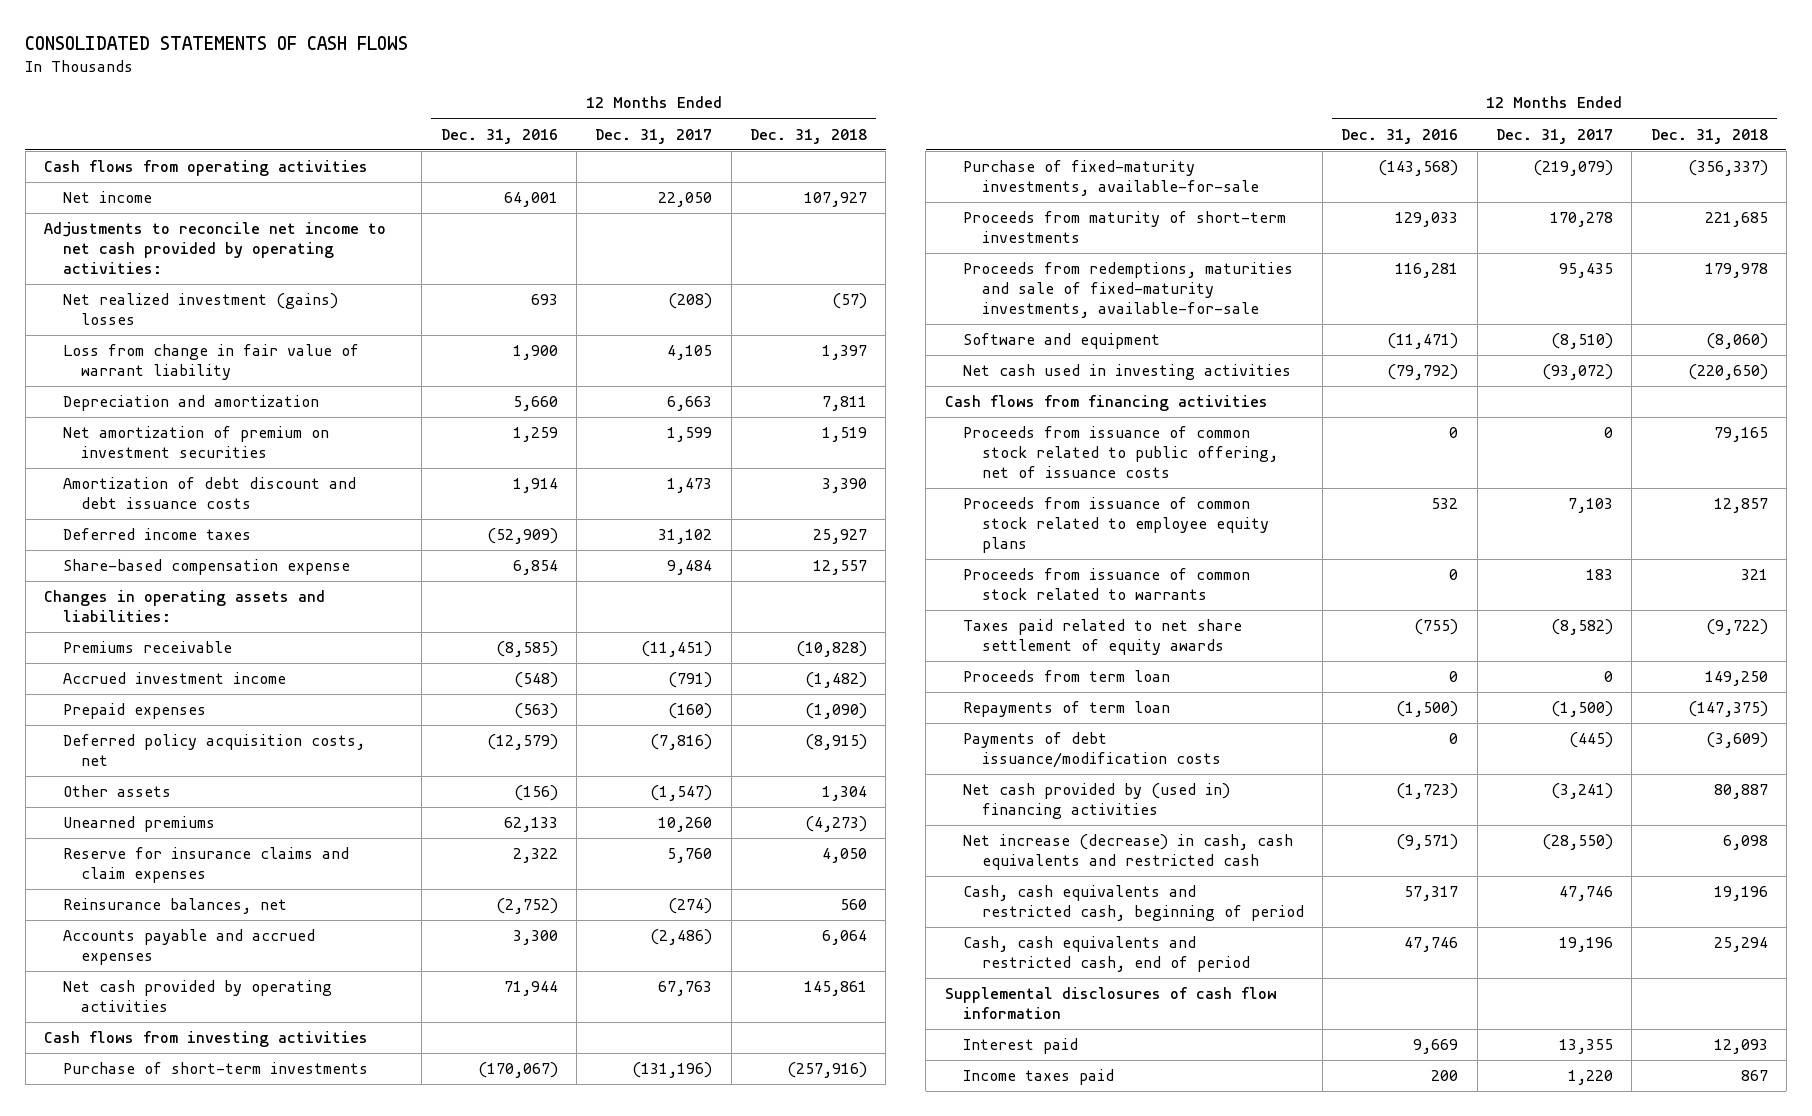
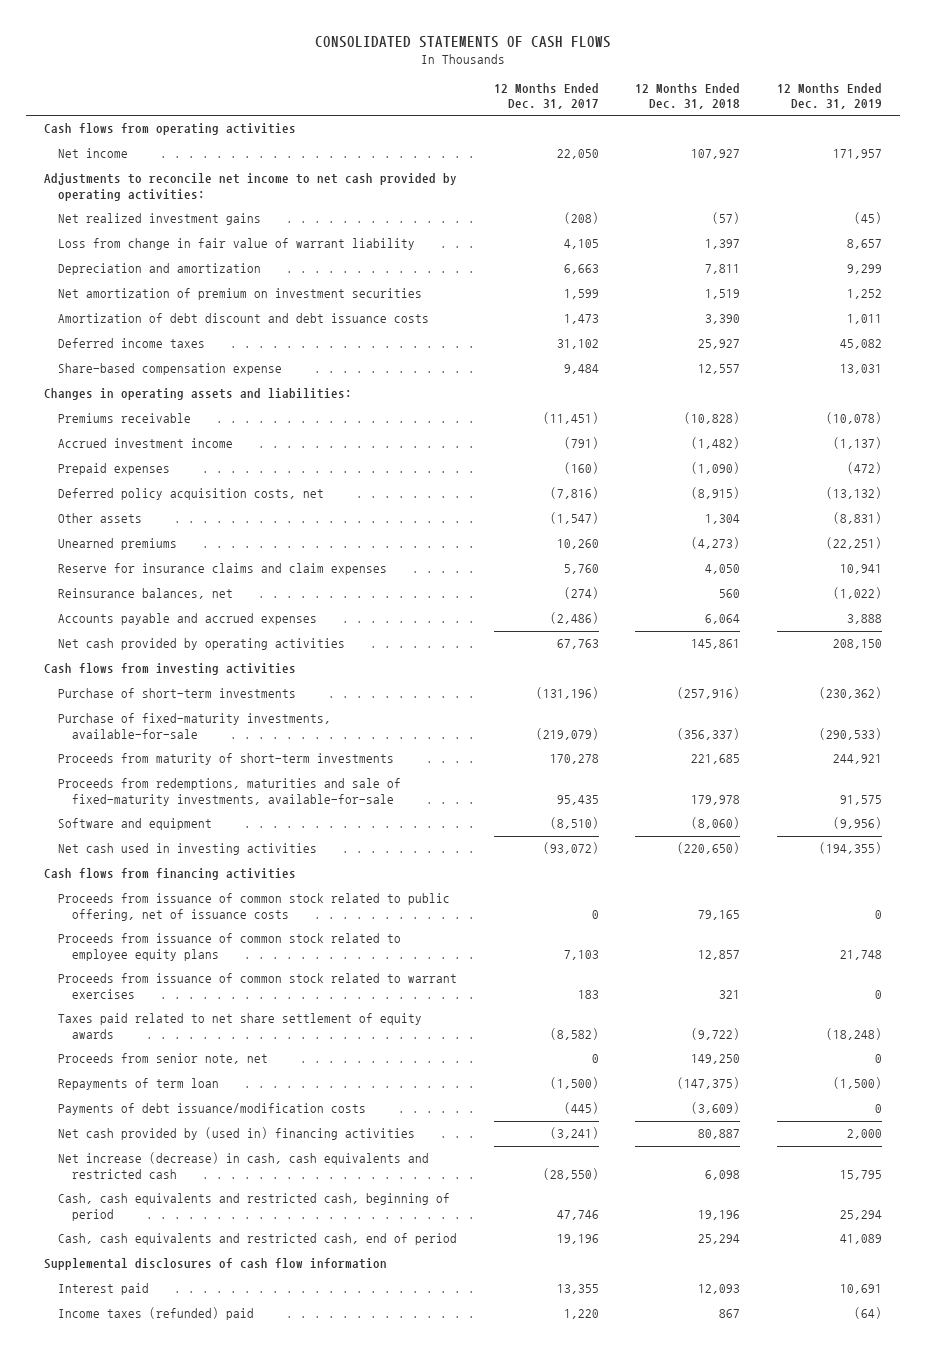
[440,128,558,144] Dec. 31, 2016 -> none
none -> [776,82,882,109] 12 Months Ended Dec. 31, 2019
[62,293,338,326] Net realized investment (gains) losses -> [58,213,262,226] Net realized investment gains
[963,568,1251,601] Proceeds from issuance of common stock related to warrants -> [58,973,458,999] Proceeds from issuance of common stock related to warrant exercises
[963,670,1171,683] Proceeds from term loan -> [58,1053,269,1065] Proceeds from senior note, net
[963,1069,1115,1086] Income taxes paid -> [58,1307,255,1321] Income taxes (refunded) paid

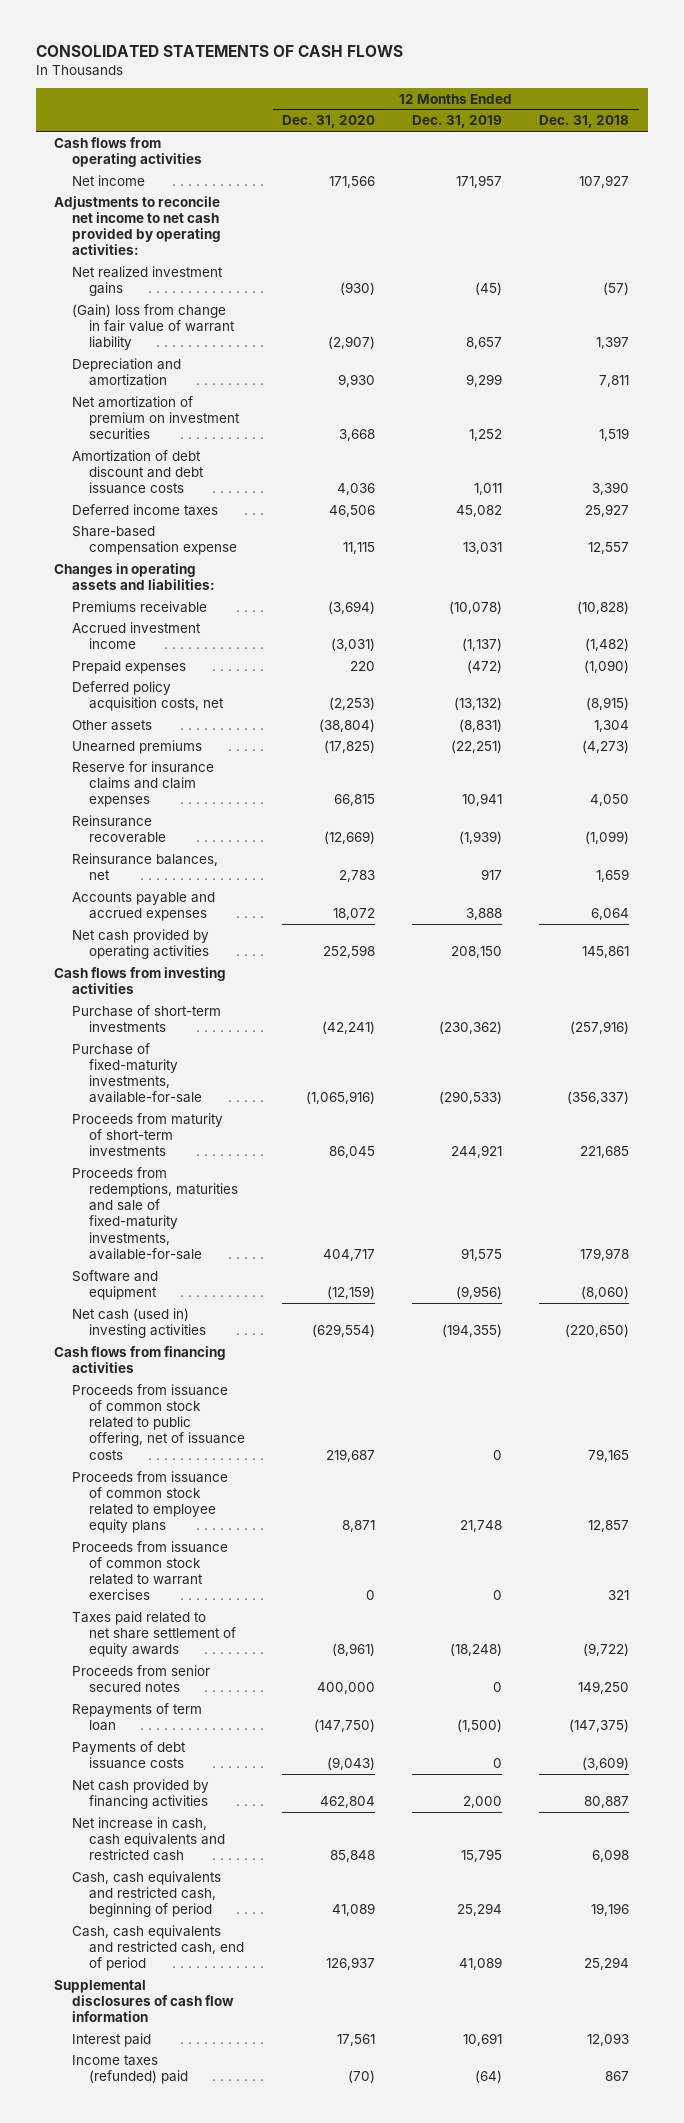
[493,82,599,109] 12 Months Ended Dec. 31, 2017 -> none
none -> [282,115,376,129] Dec. 31, 2020
[58,238,416,251] Loss from change in fair value of warrant liability -> [71,303,236,351] (Gain) loss from change in fair value of warrant liability
none -> [71,814,167,843] Reinsurance recoverable
[719,589,741,599] 560 -> [596,868,630,882] 1,659
[832,587,882,600] (1,022) -> [481,868,503,880] 917
[58,843,318,856] Net cash used in investing activities -> [71,1307,207,1338] Net cash (used in) investing activities
[58,1053,269,1065] Proceeds from senior note, net -> [71,1664,210,1692] Proceeds from senior secured notes
[58,1103,367,1116] Payments of debt issuance/modification costs -> [71,1740,186,1769] Payments of debt issuance costs
[58,1127,416,1141] Net cash provided by (used in) financing activities -> [71,1778,209,1809] Net cash provided by financing activities
[58,1152,430,1179] Net increase (decrease) in cash, cash equivalents and restricted cash -> [71,1816,226,1862] Net increase in cash, cash equivalents and restricted cash

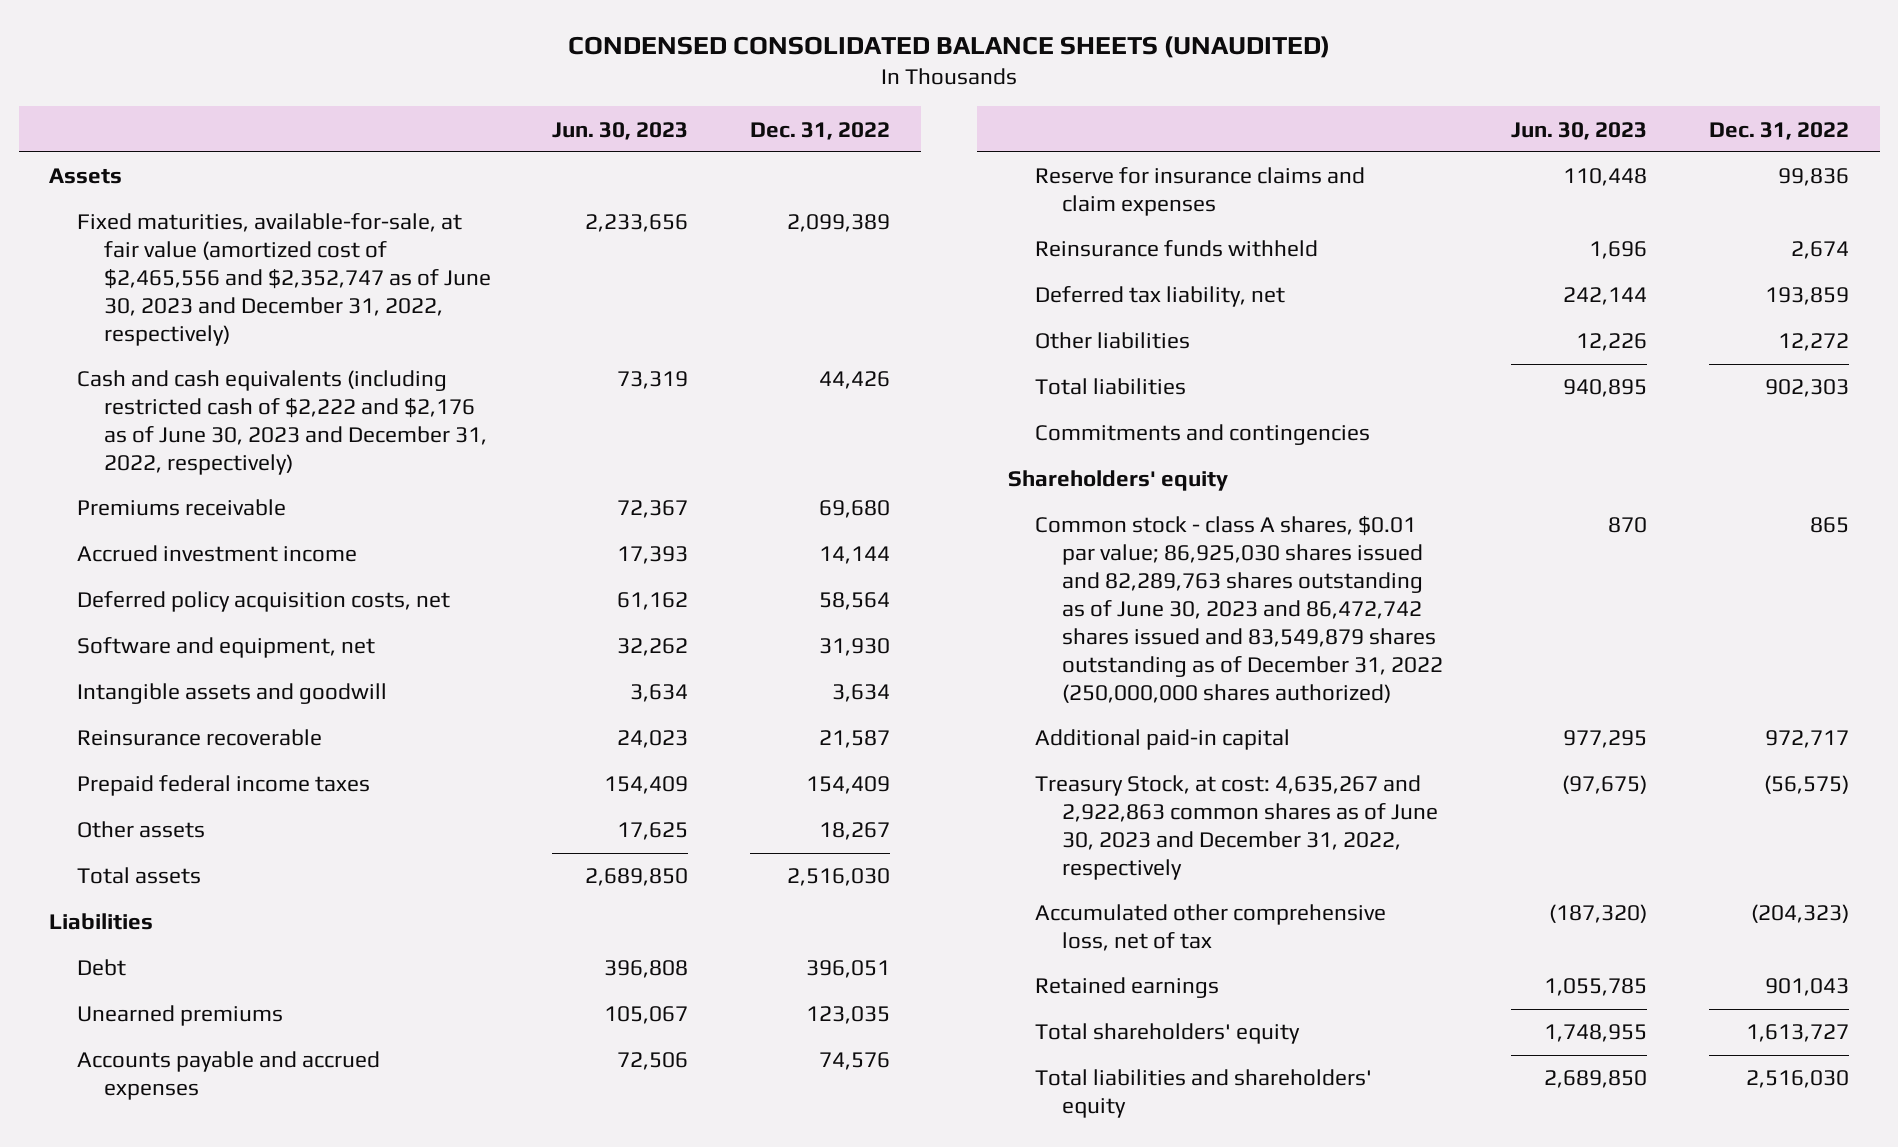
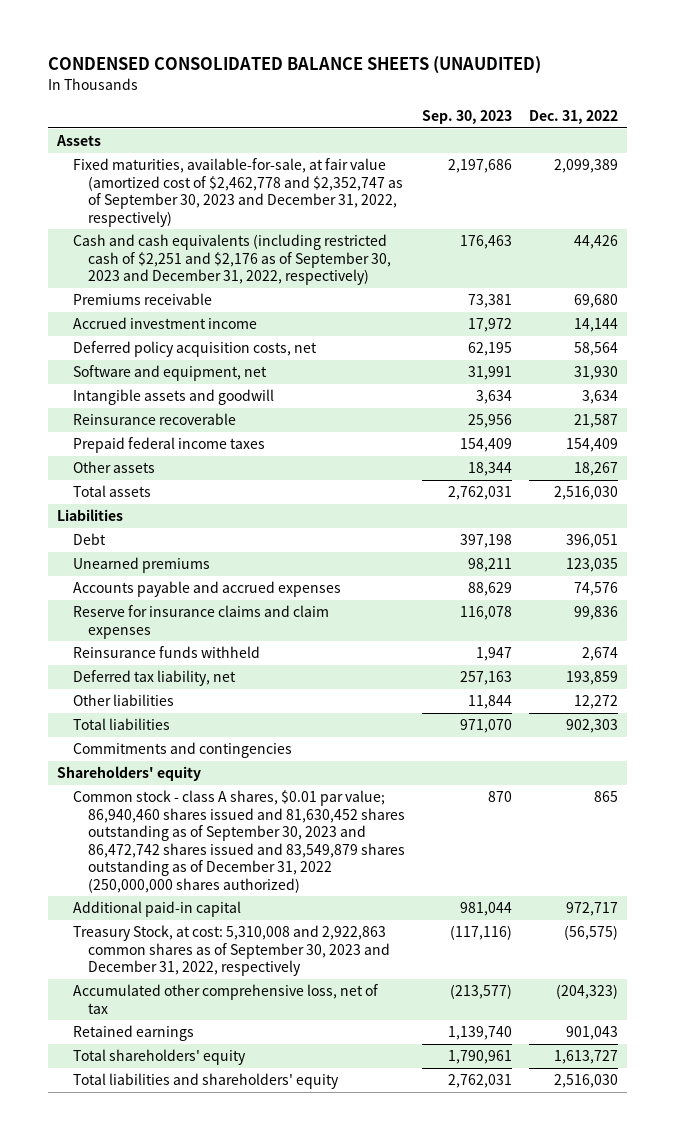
[552,121,689,140] Jun. 30, 2023 -> none
none -> [422,109,513,124] Sep. 30, 2023
[76,213,491,346] Fixed maturities, available-for-sale, at fair value (amortized cost of $2,465,556 and $2,352,747 as of June 30, 2023 and December 31, 2022, respectively) -> [72,158,404,227] Fixed maturities, available-for-sale, at fair value (amortized cost of $2,462,778 and $2,352,747 as of September 30, 2023 and December 31, 2022, respectively)
[76,370,487,475] Cash and cash equivalents (including restricted cash of $2,222 and $2,176 as of June 30, 2023 and December 31, 2022, respectively) -> [72,234,392,286] Cash and cash equivalents (including restricted cash of $2,251 and $2,176 as of September 30, 2023 and December 31, 2022, respectively)
[1035,516,1444,703] Common stock - class A shares, $0.01 par value; 86,925,030 shares issued and 82,289,763 shares outstanding as of June 30, 2023 and 86,472,742 shares issued and 83,549,879 shares outstanding as of December 31, 2022 (250,000,000 shares authorized) -> [72,790,406,893] Common stock - class A shares, $0.01 par value; 86,940,460 shares issued and 81,630,452 shares outstanding as of September 30, 2023 and 86,472,742 shares issued and 83,549,879 shares outstanding as of December 31, 2022 (250,000,000 shares authorized)
[1035,775,1439,880] Treasury Stock, at cost: 4,635,267 and 2,922,863 common shares as of June 30, 2023 and December 31, 2022, respectively -> [72,925,391,977] Treasury Stock, at cost: 5,310,008 and 2,922,863 common shares as of September 30, 2023 and December 31, 2022, respectively

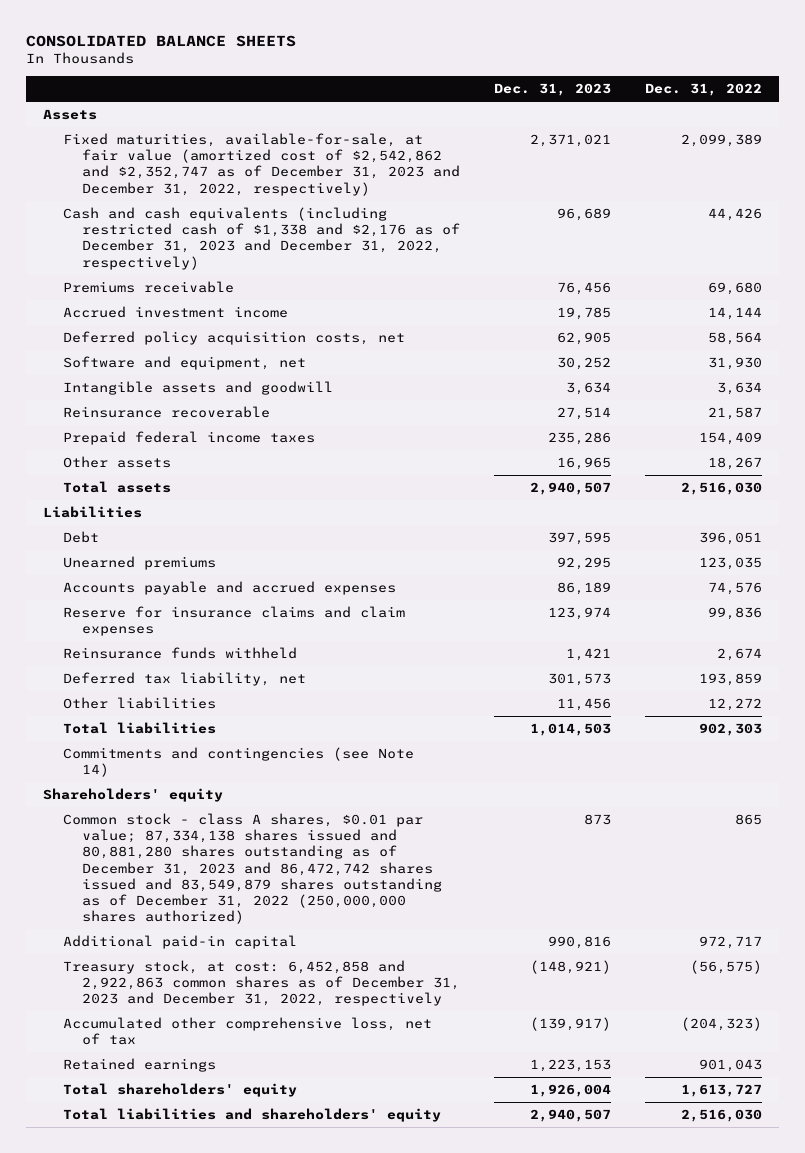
[48,56,542,75] CONDENSED CONSOLIDATED BALANCE SHEETS (UNAUDITED) -> [26,35,297,48] CONSOLIDATED BALANCE SHEETS
[422,109,513,124] Sep. 30, 2023 -> none
none -> [494,83,612,97] Dec. 31, 2023
[72,158,404,227] Fixed maturities, available-for-sale, at fair value (amortized cost of $2,462,778 and $2,352,747 as of September 30, 2023 and December 31, 2022, respectively) -> [62,132,460,196] Fixed maturities, available-for-sale, at fair value (amortized cost of $2,542,862 and $2,352,747 as of December 31, 2023 and December 31, 2022, respectively)
[72,234,392,286] Cash and cash equivalents (including restricted cash of $2,251 and $2,176 as of September 30, 2023 and December 31, 2022, respectively) -> [62,206,460,270] Cash and cash equivalents (including restricted cash of $1,338 and $2,176 as of December 31, 2023 and December 31, 2022, respectively)
[72,742,292,759] Commitments and contingencies -> [62,746,414,778] Commitments and contingencies (see Note 14)
[72,790,406,893] Common stock - class A shares, $0.01 par value; 86,940,460 shares issued and 81,630,452 shares outstanding as of September 30, 2023 and 86,472,742 shares issued and 83,549,879 shares outstanding as of December 31, 2022 (250,000,000 shares authorized) -> [62,812,442,925] Common stock - class A shares, $0.01 par value; 87,334,138 shares issued and 80,881,280 shares outstanding as of December 31, 2023 and 86,472,742 shares issued and 83,549,879 shares outstanding as of December 31, 2022 (250,000,000 shares authorized)
[72,925,391,977] Treasury Stock, at cost: 5,310,008 and 2,922,863 common shares as of September 30, 2023 and December 31, 2022, respectively -> [62,959,460,1007] Treasury stock, at cost: 6,452,858 and 2,922,863 common shares as of December 31, 2023 and December 31, 2022, respectively

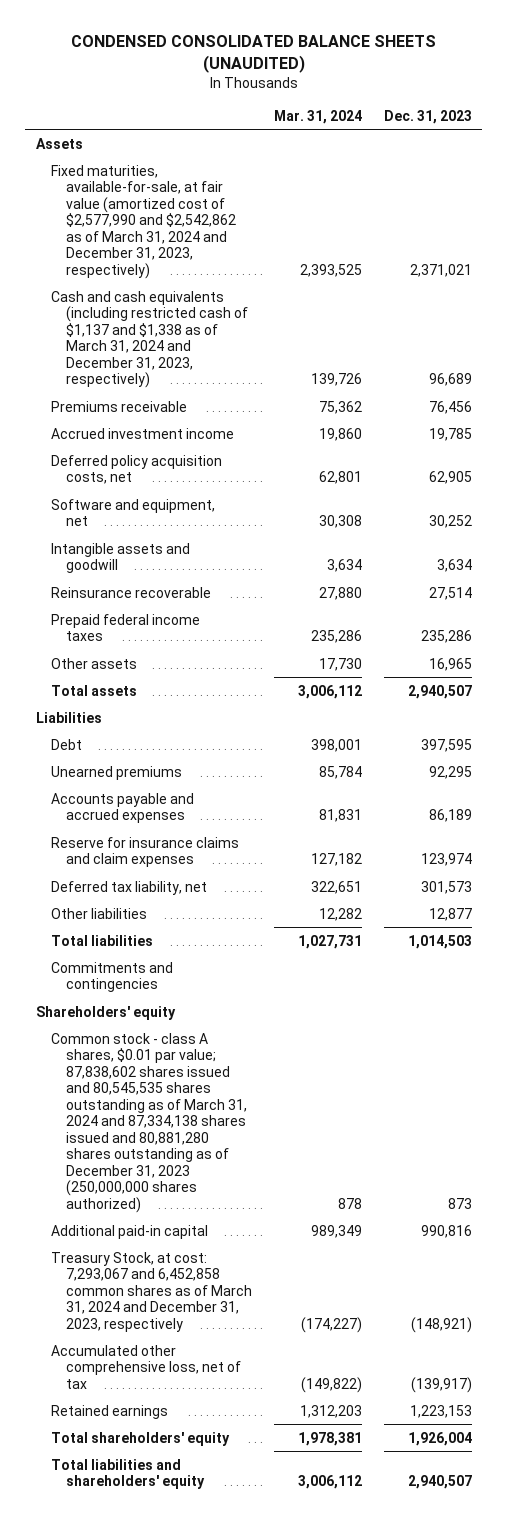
[26,35,297,48] CONSOLIDATED BALANCE SHEETS -> [70,35,436,73] CONDENSED CONSOLIDATED BALANCE SHEETS (UNAUDITED)
[645,83,763,97] Dec. 31, 2022 -> none
none -> [273,109,362,124] Mar. 31, 2024
[62,132,460,196] Fixed maturities, available-for-sale, at fair value (amortized cost of $2,542,862 and $2,352,747 as of December 31, 2023 and December 31, 2022, respectively) -> [51,164,237,279] Fixed maturities, available-for-sale, at fair value (amortized cost of $2,577,990 and $2,542,862 as of March 31, 2024 and December 31, 2023, respectively)
[62,206,460,270] Cash and cash equivalents (including restricted cash of $1,338 and $2,176 as of December 31, 2023 and December 31, 2022, respectively) -> [51,290,249,389] Cash and cash equivalents (including restricted cash of $1,137 and $1,338 as of March 31, 2024 and December 31, 2023, respectively)
[62,646,297,659] Reinsurance funds withheld -> none
[557,697,612,711] 11,456 -> [428,907,472,921] 12,877
[62,746,414,778] Commitments and contingencies (see Note 14) -> [51,961,174,993] Commitments and contingencies
[62,812,442,925] Common stock - class A shares, $0.01 par value; 87,334,138 shares issued and 80,881,280 shares outstanding as of December 31, 2023 and 86,472,742 shares issued and 83,549,879 shares outstanding as of December 31, 2022 (250,000,000 shares authorized) -> [51,1032,248,1213] Common stock - class A shares, $0.01 par value; 87,838,602 shares issued and 80,545,535 shares outstanding as of March 31, 2024 and 87,334,138 shares issued and 80,881,280 shares outstanding as of December 31, 2023 (250,000,000 shares authorized)
[62,959,460,1007] Treasury stock, at cost: 6,452,858 and 2,922,863 common shares as of December 31, 2023 and December 31, 2022, respectively -> [51,1251,253,1332] Treasury Stock, at cost: 7,293,067 and 6,452,858 common shares as of March 31, 2024 and December 31, 2023, respectively

